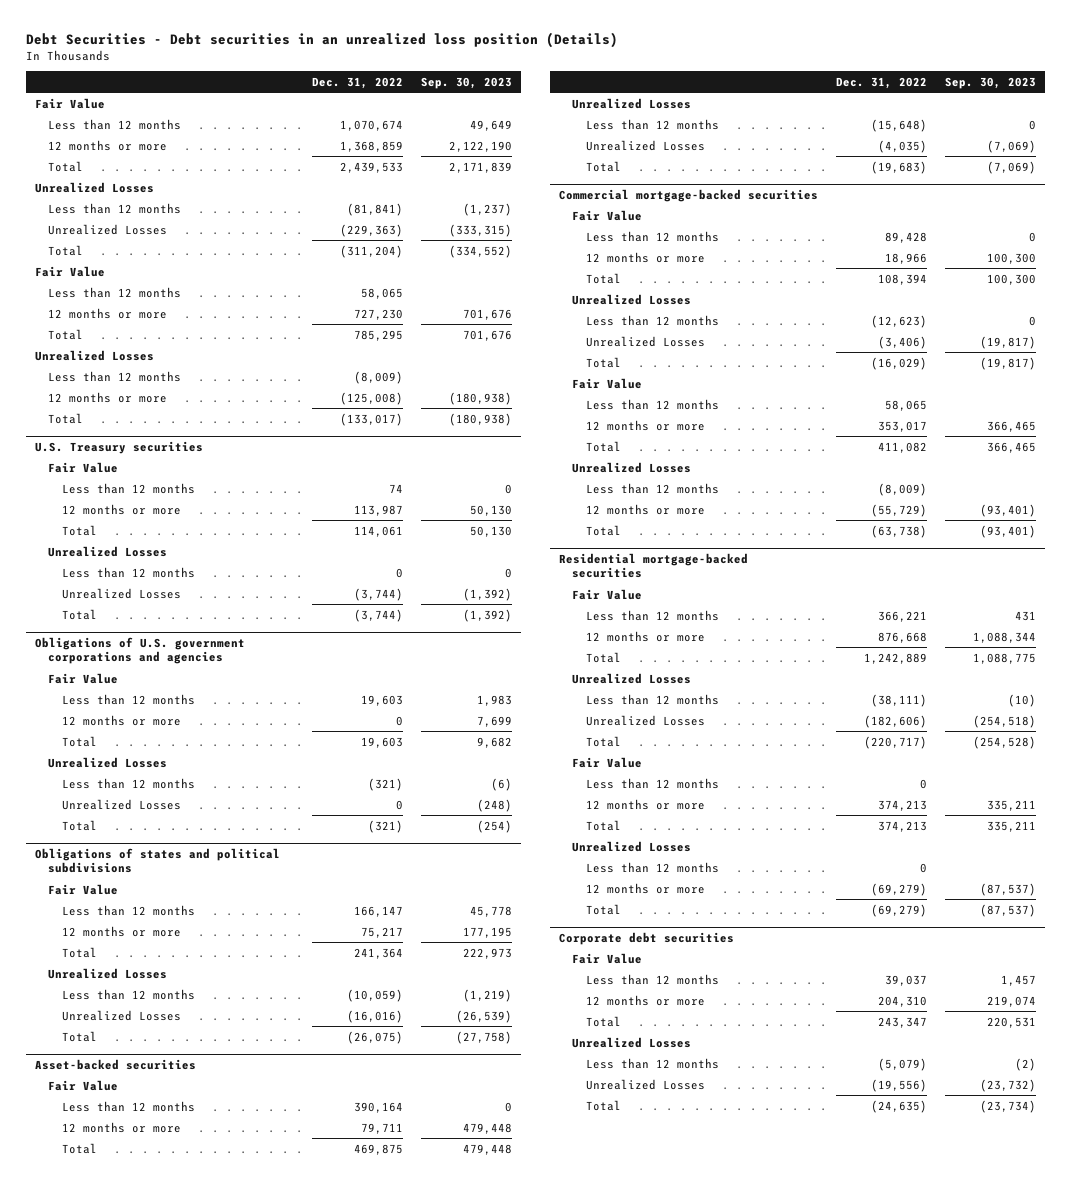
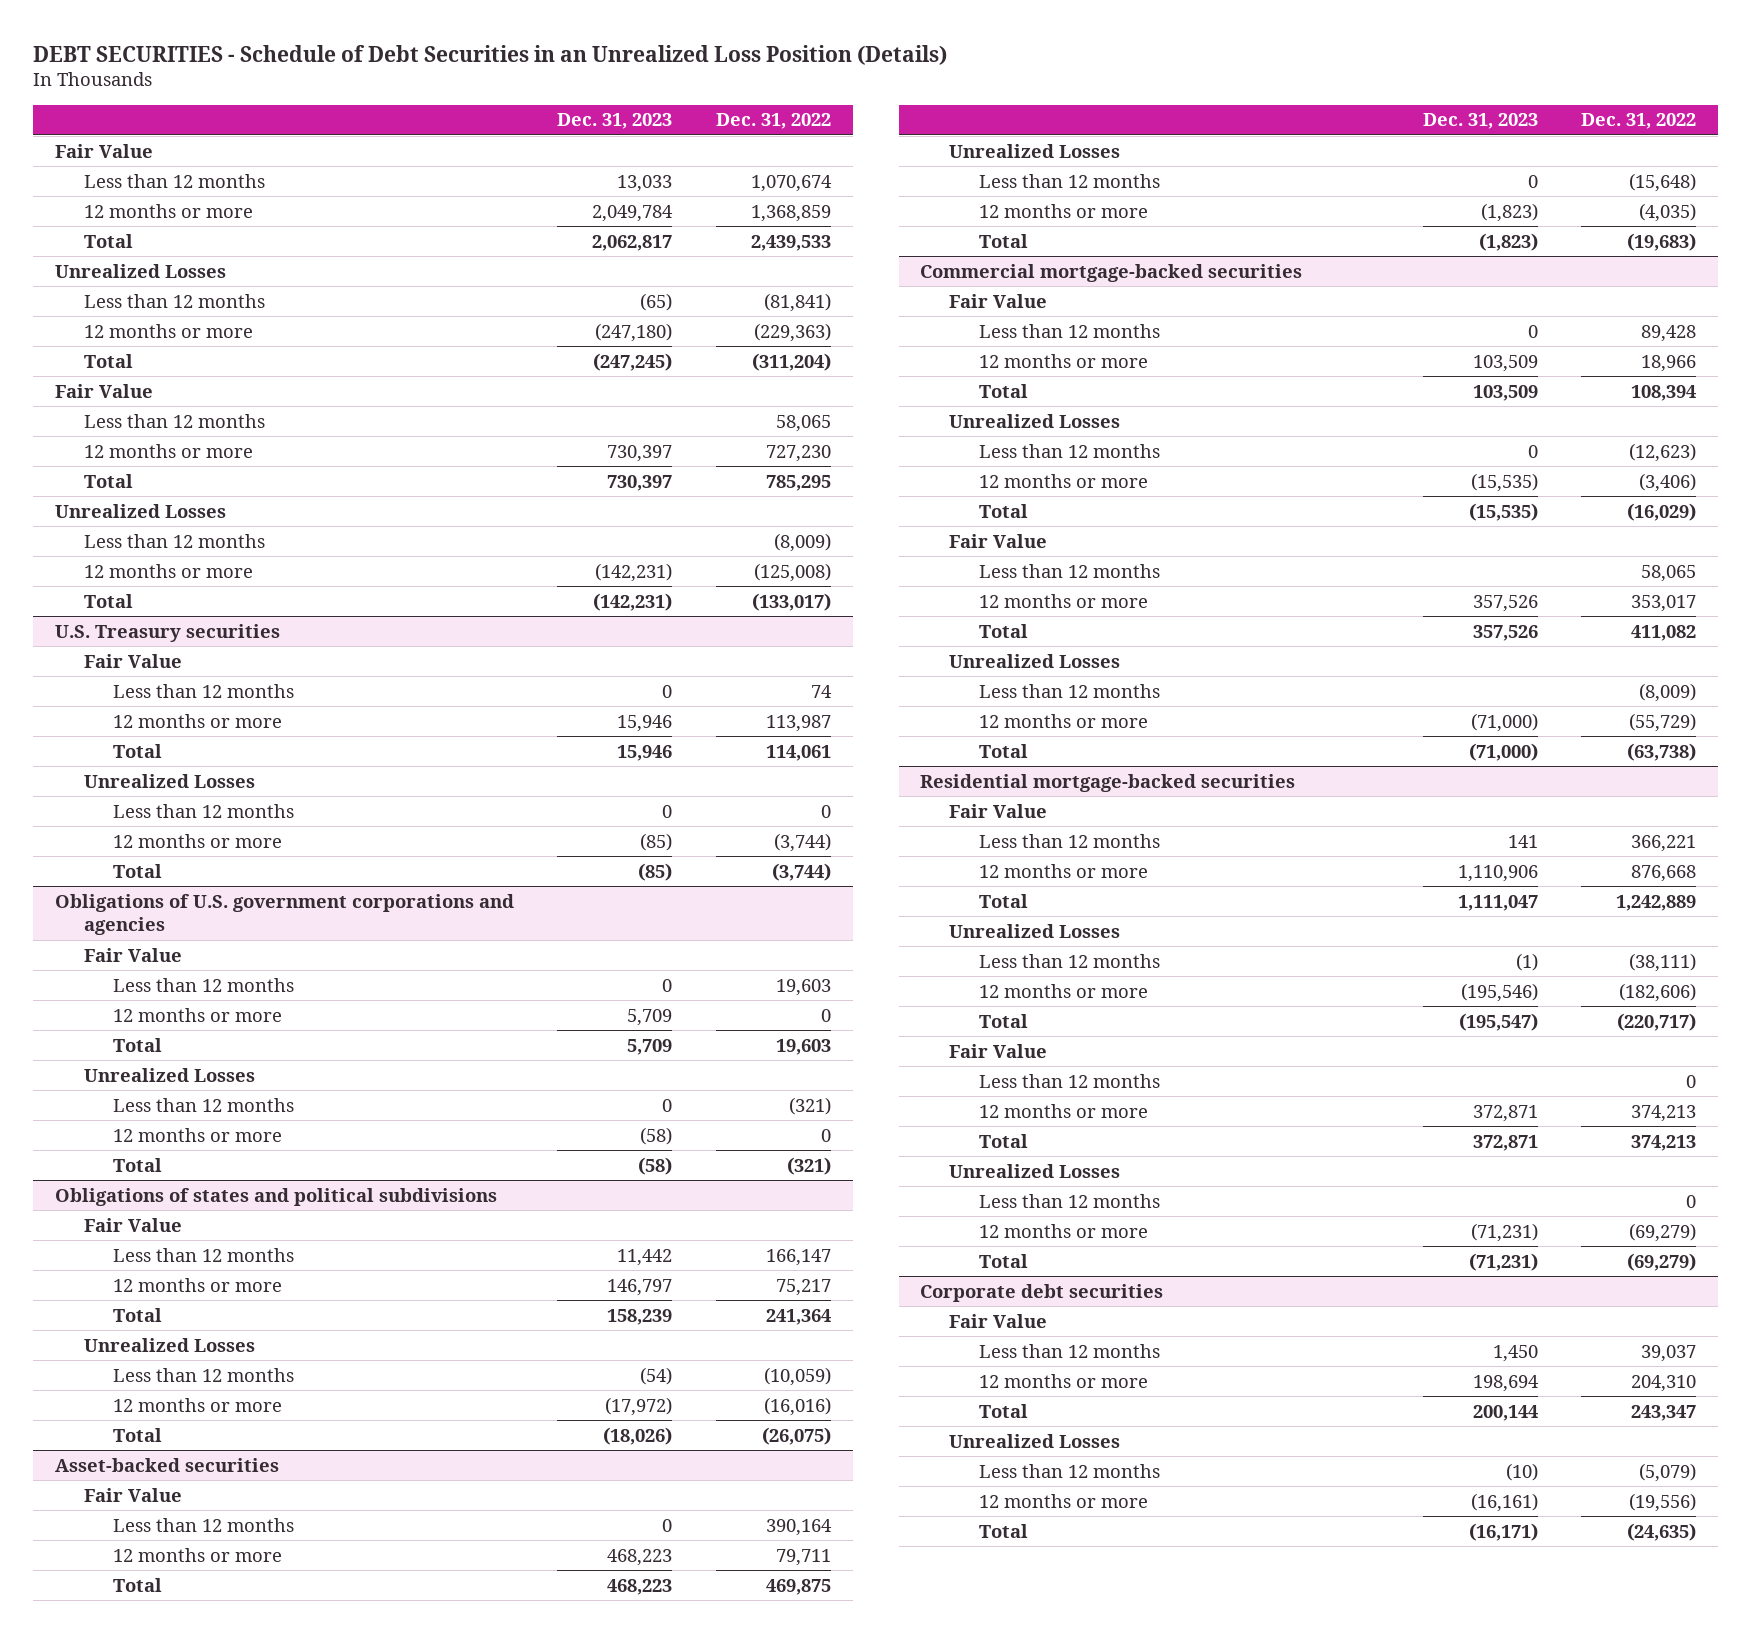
[26,31,619,48] Debt Securities - Debt securities in an unrealized loss position (Details) -> [33,44,948,65] DEBT SECURITIES - Schedule of Debt Securities in an Unrealized Loss Position (Details)
[421,76,513,89] Sep. 30, 2023 -> none
none -> [557,113,673,130] Dec. 31, 2023
[48,223,168,235] Unrealized Losses -> [83,323,253,338] 12 months or more
[61,587,181,599] Unrealized Losses -> [113,833,283,848] 12 months or more
[61,798,181,810] Unrealized Losses -> [113,1127,283,1142] 12 months or more
[61,1009,181,1021] Unrealized Losses -> [113,1397,283,1412] 12 months or more
[585,139,705,151] Unrealized Losses -> [978,203,1148,218] 12 months or more
[585,335,705,347] Unrealized Losses -> [978,473,1148,488] 12 months or more
[585,714,705,726] Unrealized Losses -> [978,983,1148,998] 12 months or more
[585,1078,705,1090] Unrealized Losses -> [978,1493,1148,1508] 12 months or more

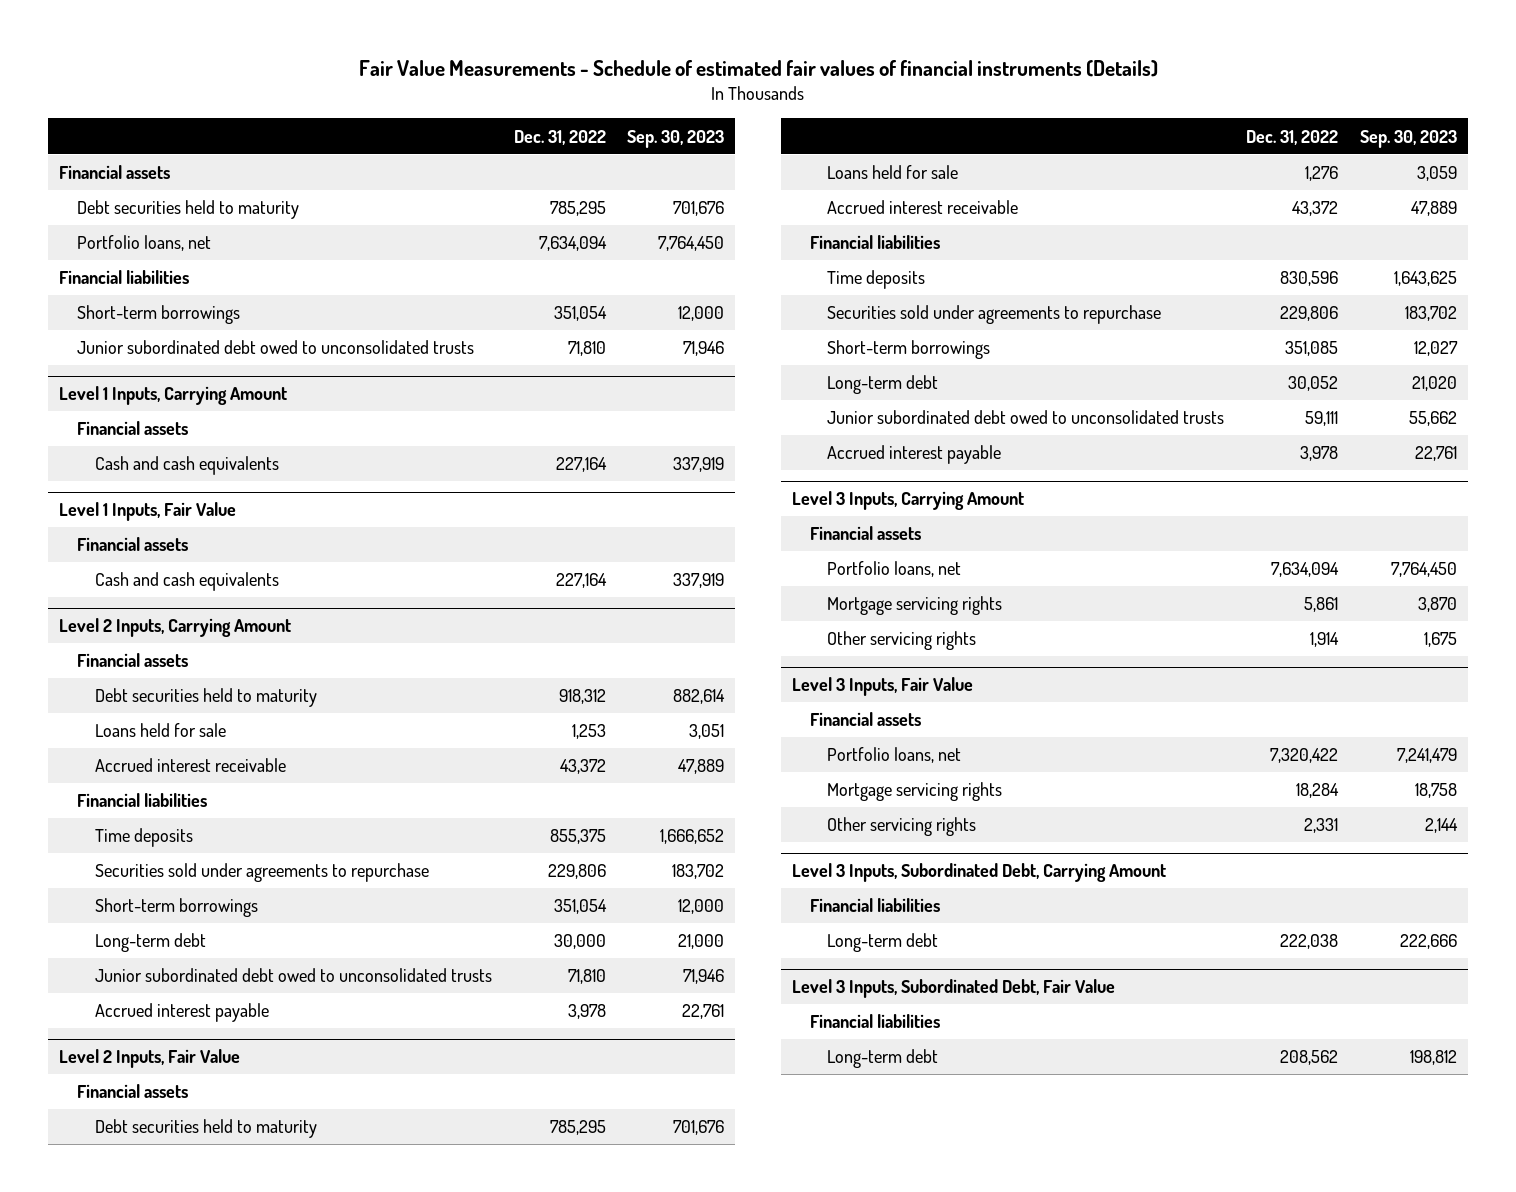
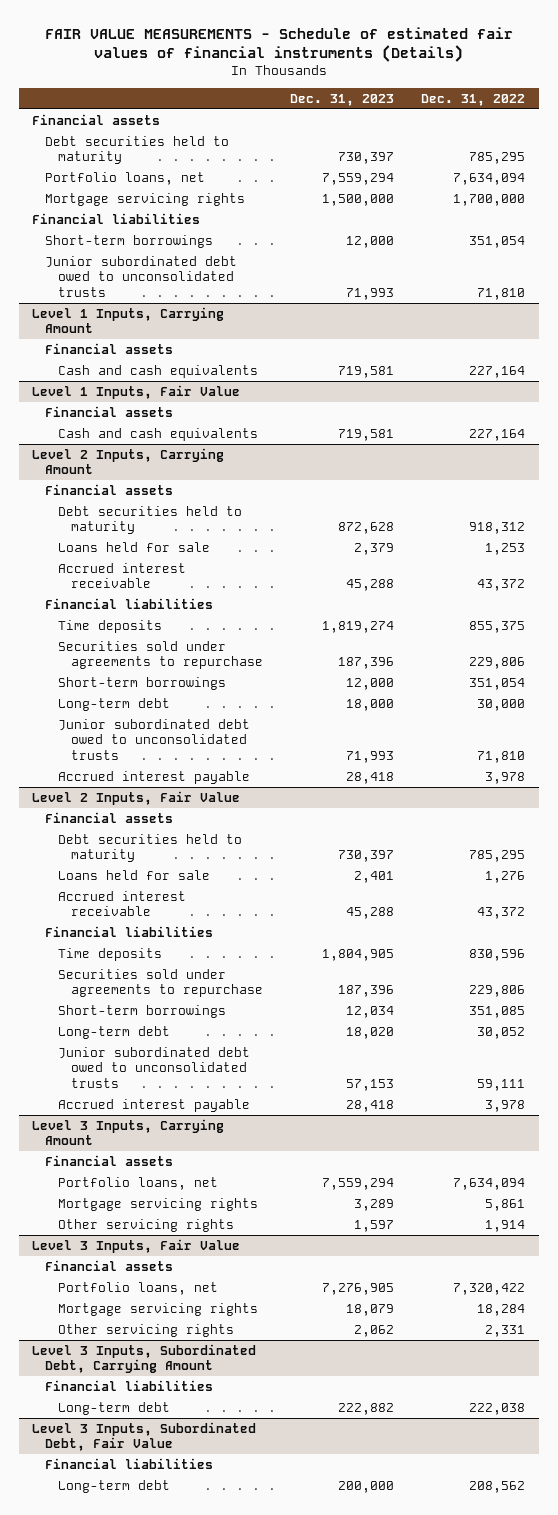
[359,59,1159,77] Fair Value Measurements - Schedule of estimated fair values of financial instruments (Details) -> [44,26,513,63] FAIR VALUE MEASUREMENTS - Schedule of estimated fair values of financial instruments (Details)
[627,129,725,148] Sep. 30, 2023 -> none
none -> [289,93,394,106] Dec. 31, 2023
none -> [45,192,246,206] Mortgage servicing rights

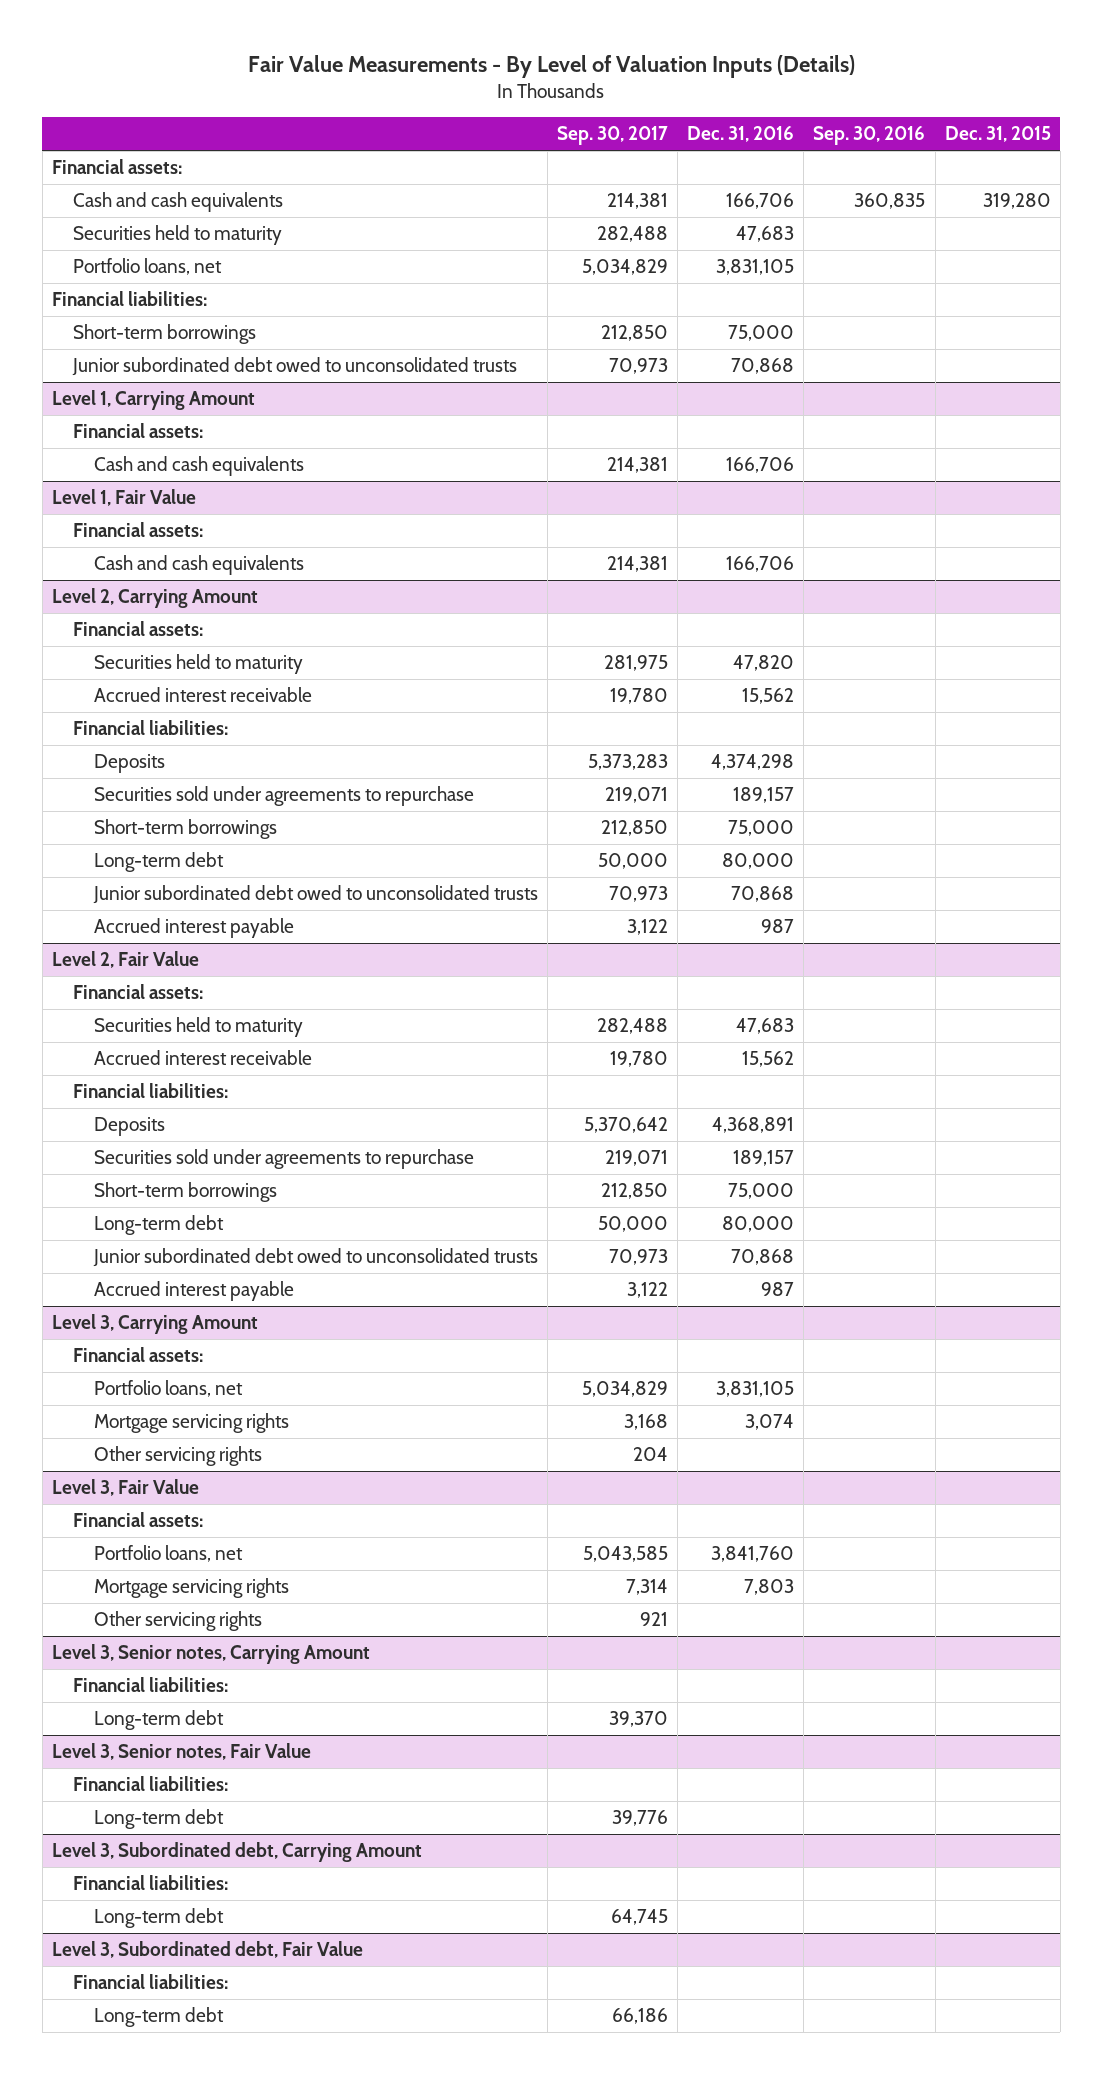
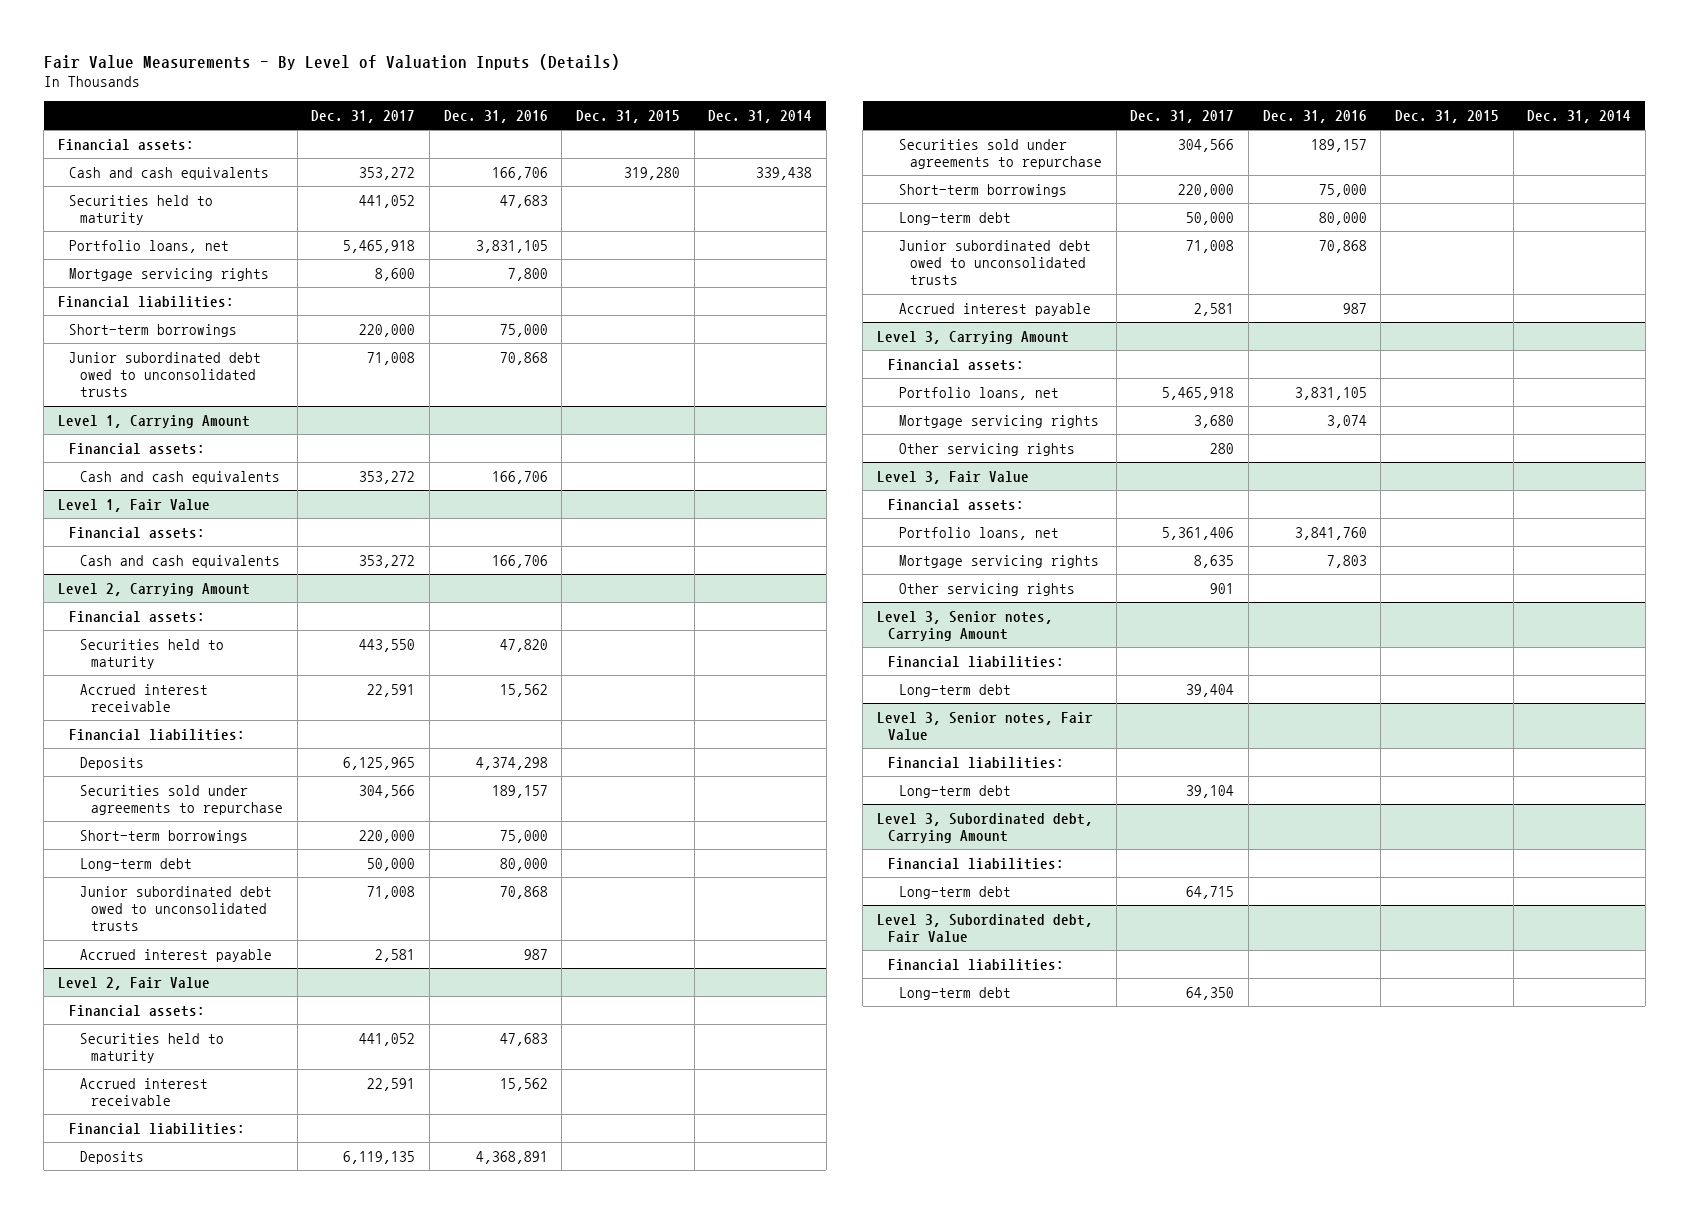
[556,126,668,146] Sep. 30, 2017 -> none
[813,126,926,146] Sep. 30, 2016 -> none
none -> [311,109,416,123] Dec. 31, 2017
none -> [708,109,813,123] Dec. 31, 2014
none -> [69,267,270,281] Mortgage servicing rights

